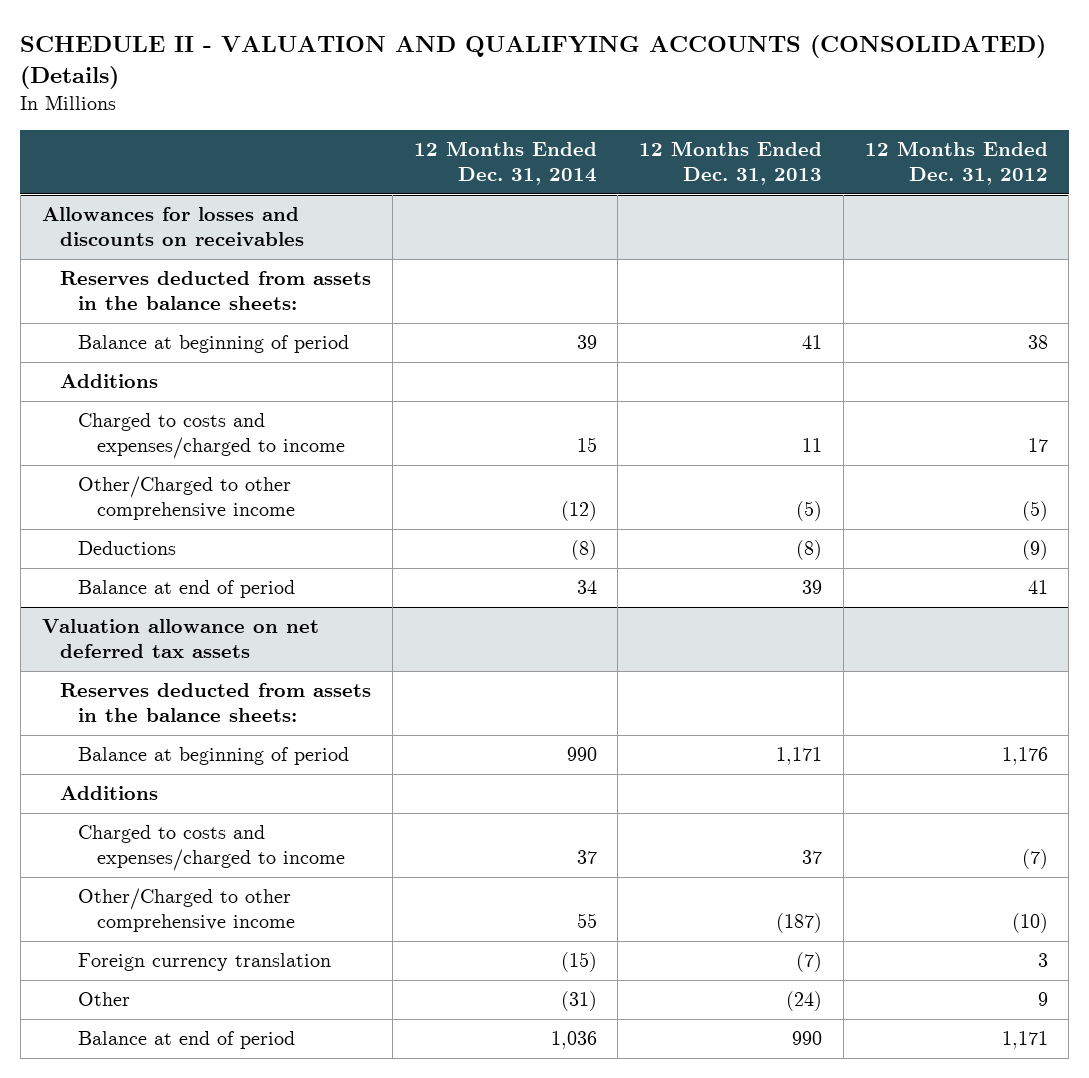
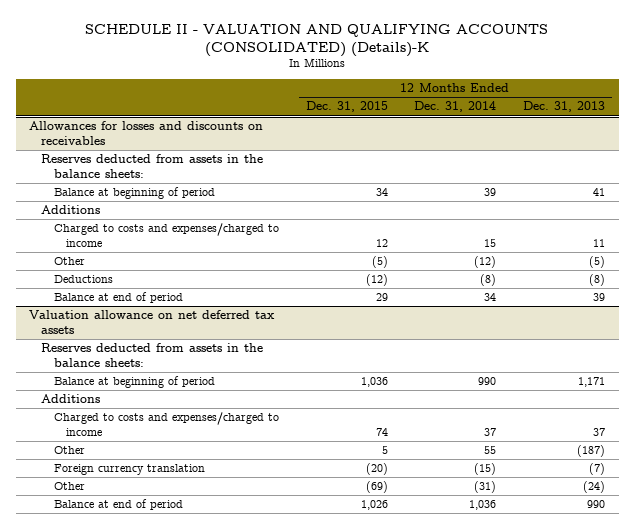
[20,34,1047,89] SCHEDULE II - VALUATION AND QUALIFYING ACCOUNTS (CONSOLIDATED) (Details) -> [85,23,549,57] SCHEDULE II - VALUATION AND QUALIFYING ACCOUNTS (CONSOLIDATED) (Details)-K
[864,141,1048,186] 12 Months Ended Dec. 31, 2012 -> none
none -> [305,101,388,113] Dec. 31, 2015
[78,476,295,521] Other/Charged to other comprehensive income -> [53,257,85,266] Other
[78,888,295,933] Other/Charged to other comprehensive income -> [53,446,85,455] Other

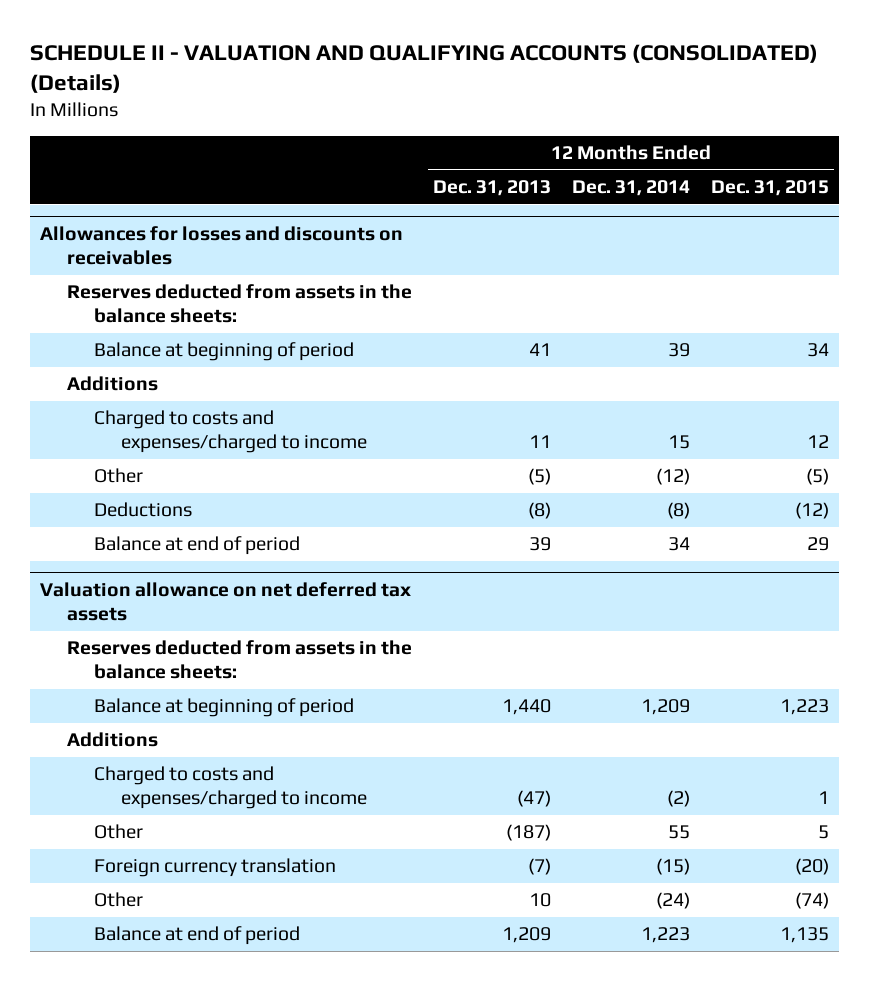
[85,23,549,57] SCHEDULE II - VALUATION AND QUALIFYING ACCOUNTS (CONSOLIDATED) (Details)-K -> [29,43,818,93] SCHEDULE II - VALUATION AND QUALIFYING ACCOUNTS (CONSOLIDATED) (Details)
[360,377,388,388] 1,036 -> [779,699,829,716] 1,223
[478,377,497,386] 990 -> [640,699,690,716] 1,209
[578,377,606,388] 1,171 -> [501,699,551,716] 1,440
[375,428,388,437] 74 -> [817,791,829,805] 1
[484,428,497,437] 37 -> [666,790,690,808] (2)
[593,428,606,437] 37 -> [516,790,551,808] (47)
[365,481,388,494] (69) -> [794,892,829,910] (74)
[474,481,497,494] (31) -> [655,892,690,910] (24)
[583,481,606,494] (24) -> [528,893,551,908] 10
[360,500,388,511] 1,026 -> [779,927,829,944] 1,135
[469,500,497,511] 1,036 -> [640,927,690,944] 1,223
[587,500,606,509] 990 -> [501,927,551,944] 1,209

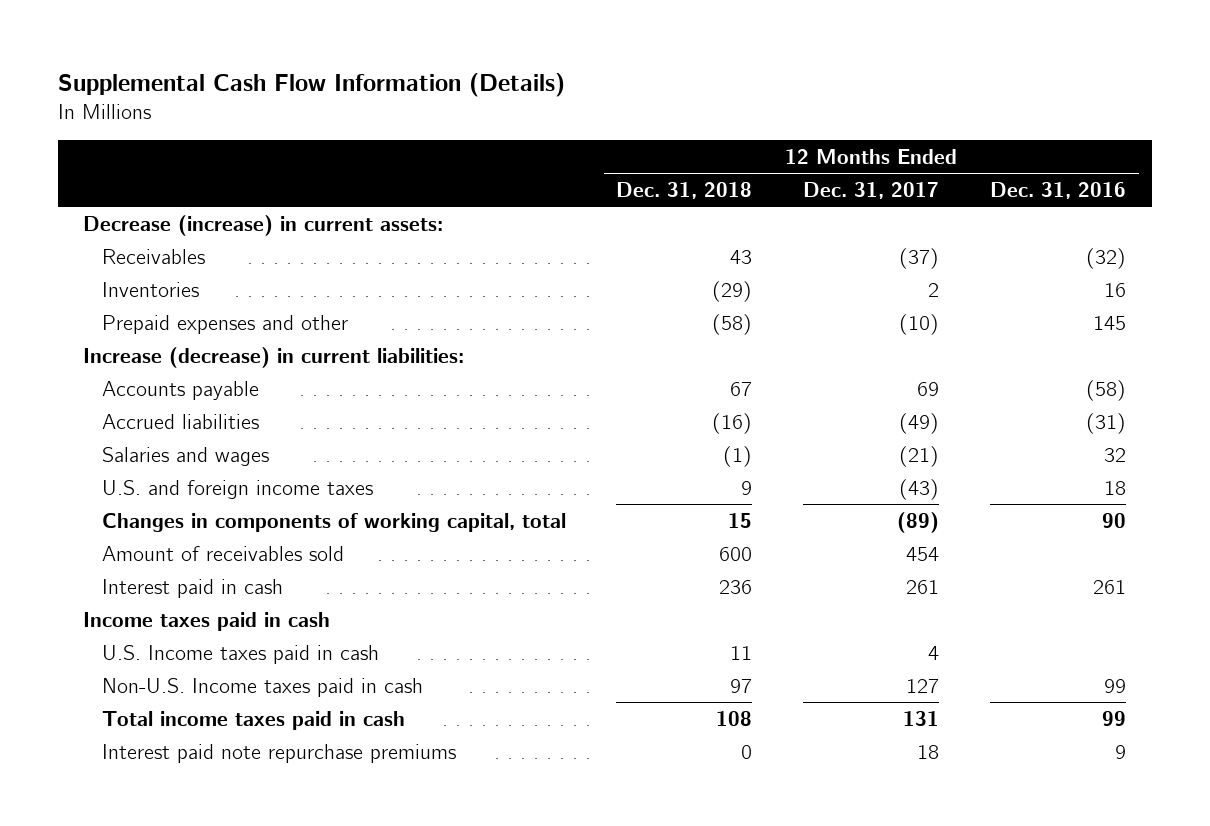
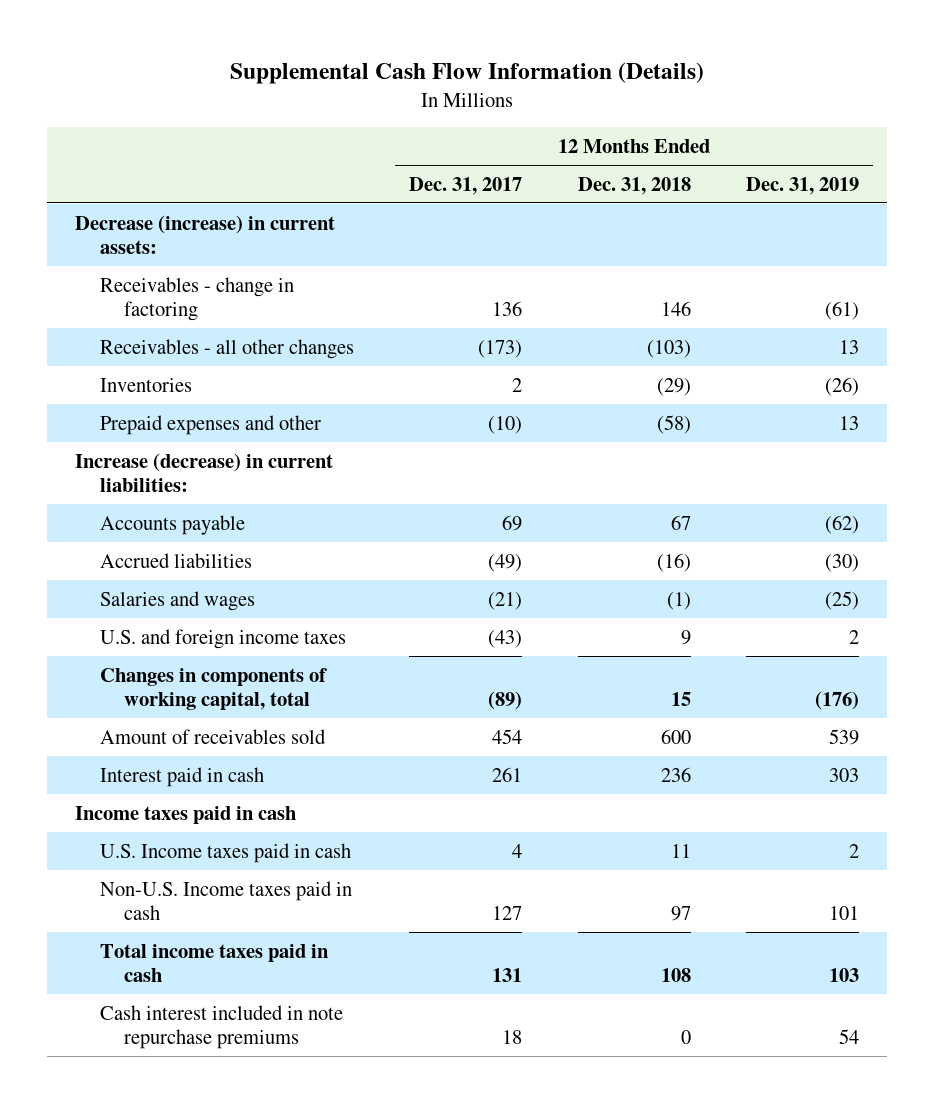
[990,181,1127,199] Dec. 31, 2016 -> none
none -> [746,176,860,195] Dec. 31, 2019
none -> [99,276,294,322] Receivables - change in factoring
[101,248,205,264] Receivables -> [99,338,354,359] Receivables - all other changes
[730,249,753,264] 43 -> [646,339,691,358] (103)
[899,247,940,269] (37) -> [478,339,523,358] (173)
[101,743,456,763] Interest paid note repurchase premiums -> [99,1004,343,1050] Cash interest included in note repurchase premiums

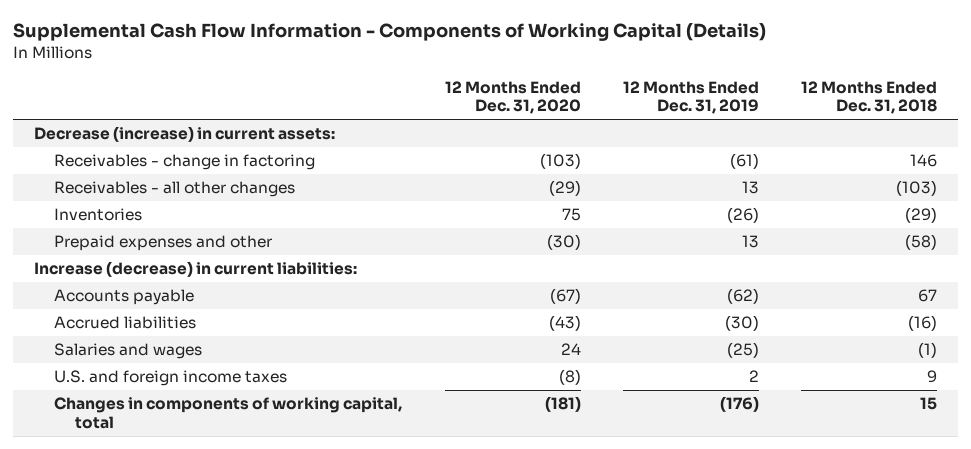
[230,62,705,85] Supplemental Cash Flow Information (Details) -> [12,22,766,41] Supplemental Cash Flow Information - Components of Working Capital (Details)
[409,176,523,195] Dec. 31, 2017 -> none
none -> [444,80,581,115] 12 Months Ended Dec. 31, 2020
[99,728,326,744] Amount of receivables sold -> none
[99,766,264,787] Interest paid in cash -> none
[75,805,297,824] Income taxes paid in cash -> none
[99,842,351,863] U.S. Income taxes paid in cash -> none
[99,880,352,921] Non-U.S. Income taxes paid in cash -> none
[99,943,329,983] Total income taxes paid in cash -> none
[99,1004,343,1050] Cash interest included in note repurchase premiums -> none

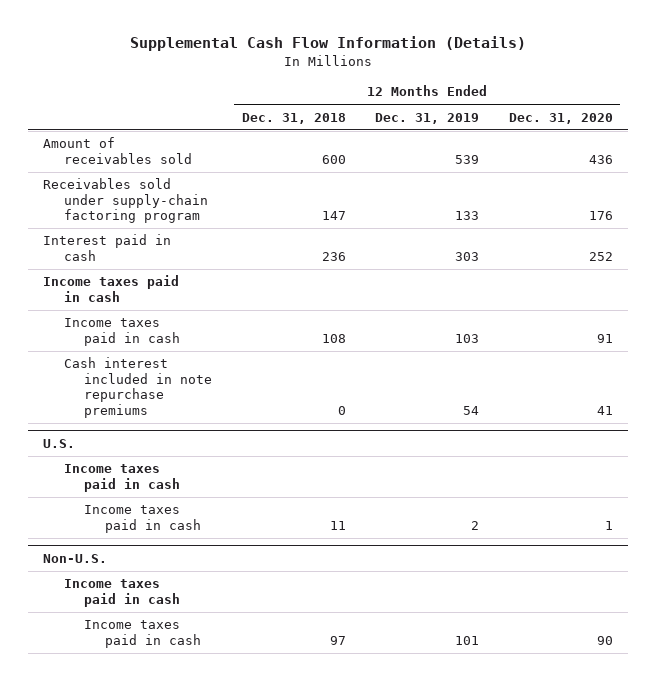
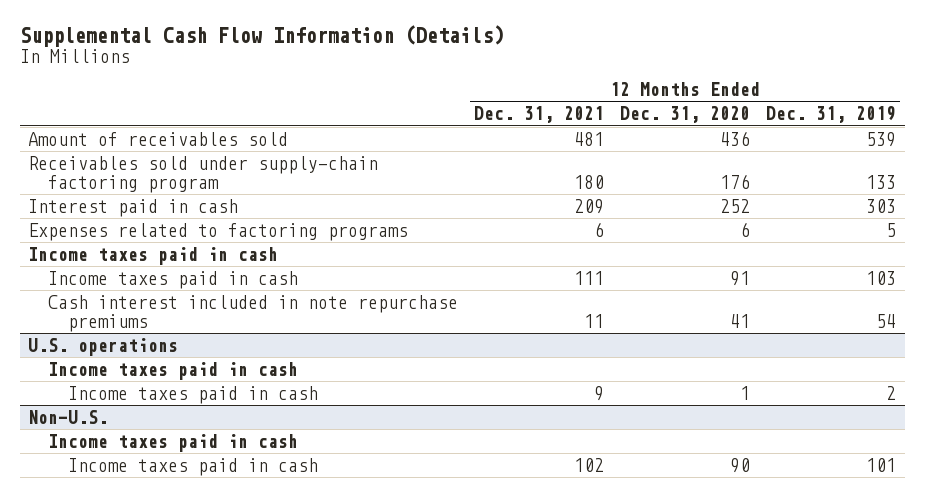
[241,112,346,124] Dec. 31, 2018 -> none
none -> [474,106,605,124] Dec. 31, 2021
none -> [28,222,409,241] Expenses related to factoring programs
[43,439,76,449] U.S. -> [28,337,179,356] U.S. operations

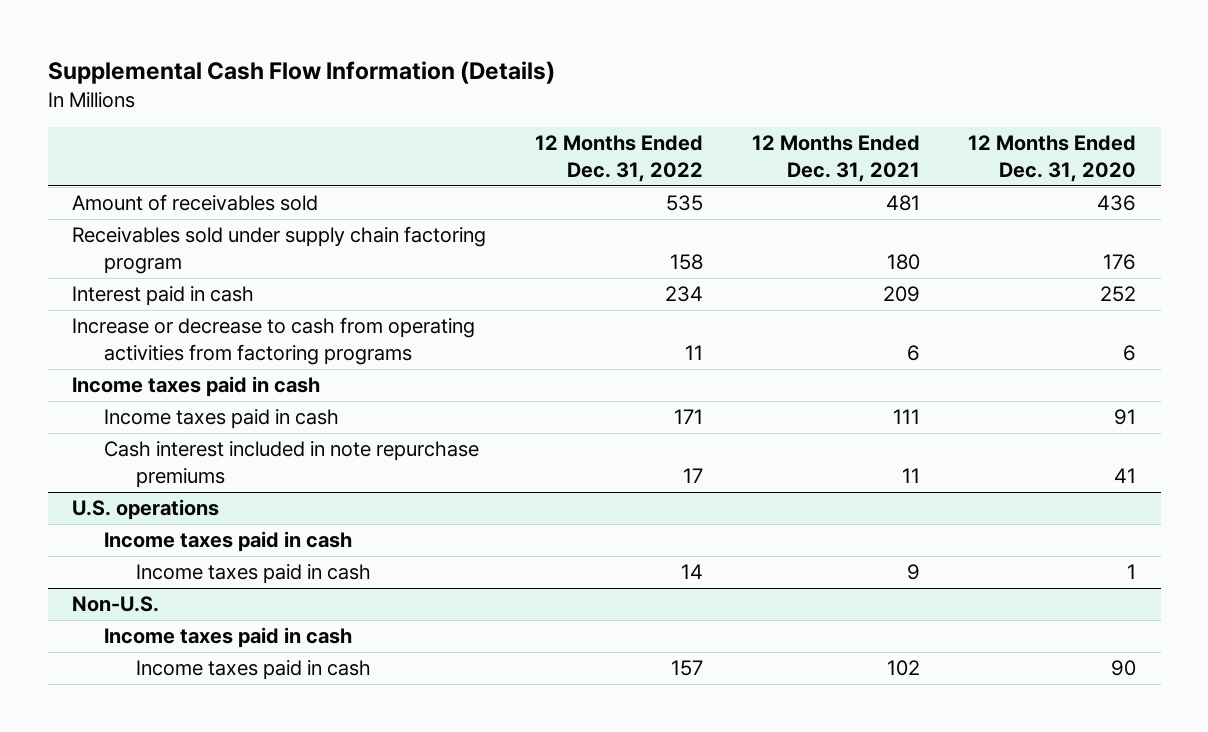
[766,106,897,124] Dec. 31, 2019 -> none
none -> [534,135,703,182] 12 Months Ended Dec. 31, 2022
[28,155,379,193] Receivables sold under supply-chain factoring program -> [72,226,487,274] Receivables sold under supply chain factoring program
[28,222,409,241] Expenses related to factoring programs -> [72,317,476,365] Increase or decrease to cash from operating activities from factoring programs

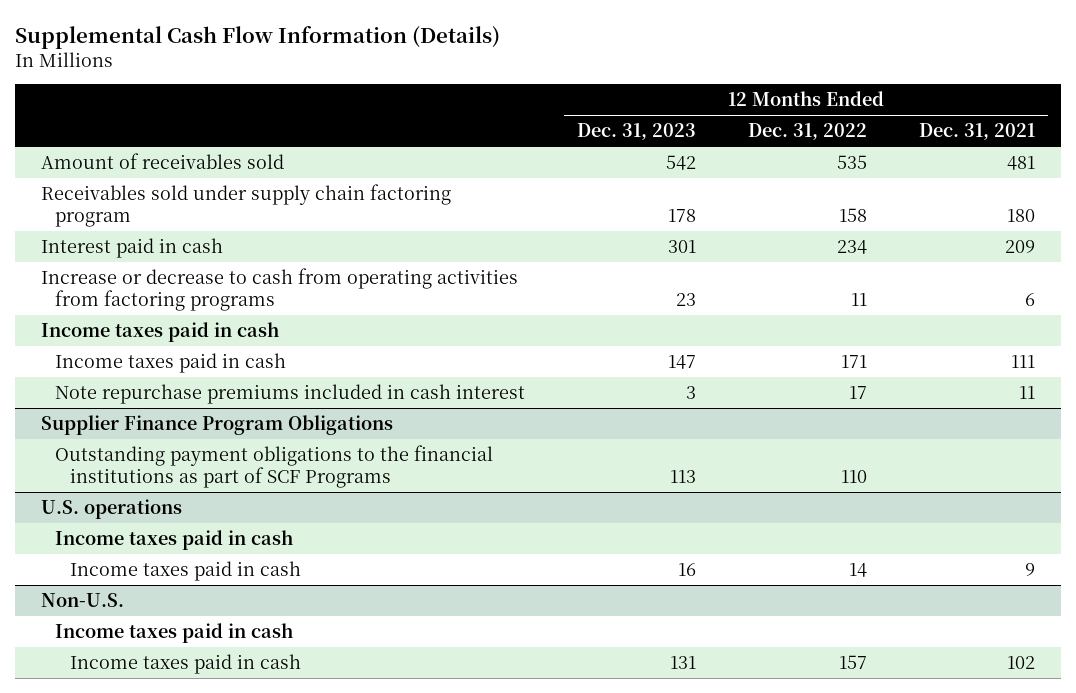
[968,135,1137,182] 12 Months Ended Dec. 31, 2020 -> none
none -> [577,123,697,141] Dec. 31, 2023
[103,441,479,488] Cash interest included in note repurchase premiums -> [55,383,526,404] Note repurchase premiums included in cash interest
none -> [40,414,393,435] Supplier Finance Program Obligations
none -> [55,444,494,489] Outstanding payment obligations to the financial institutions as part of SCF Programs

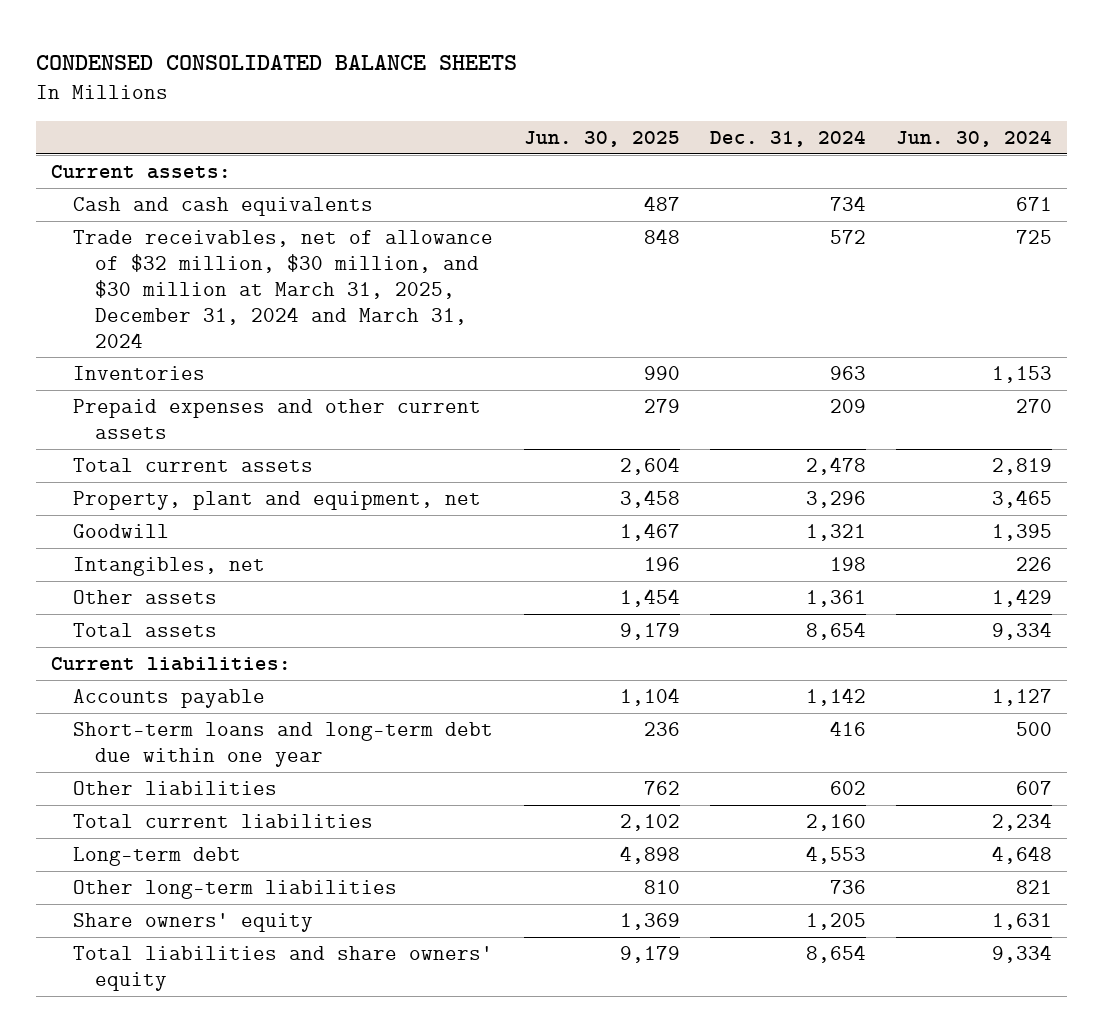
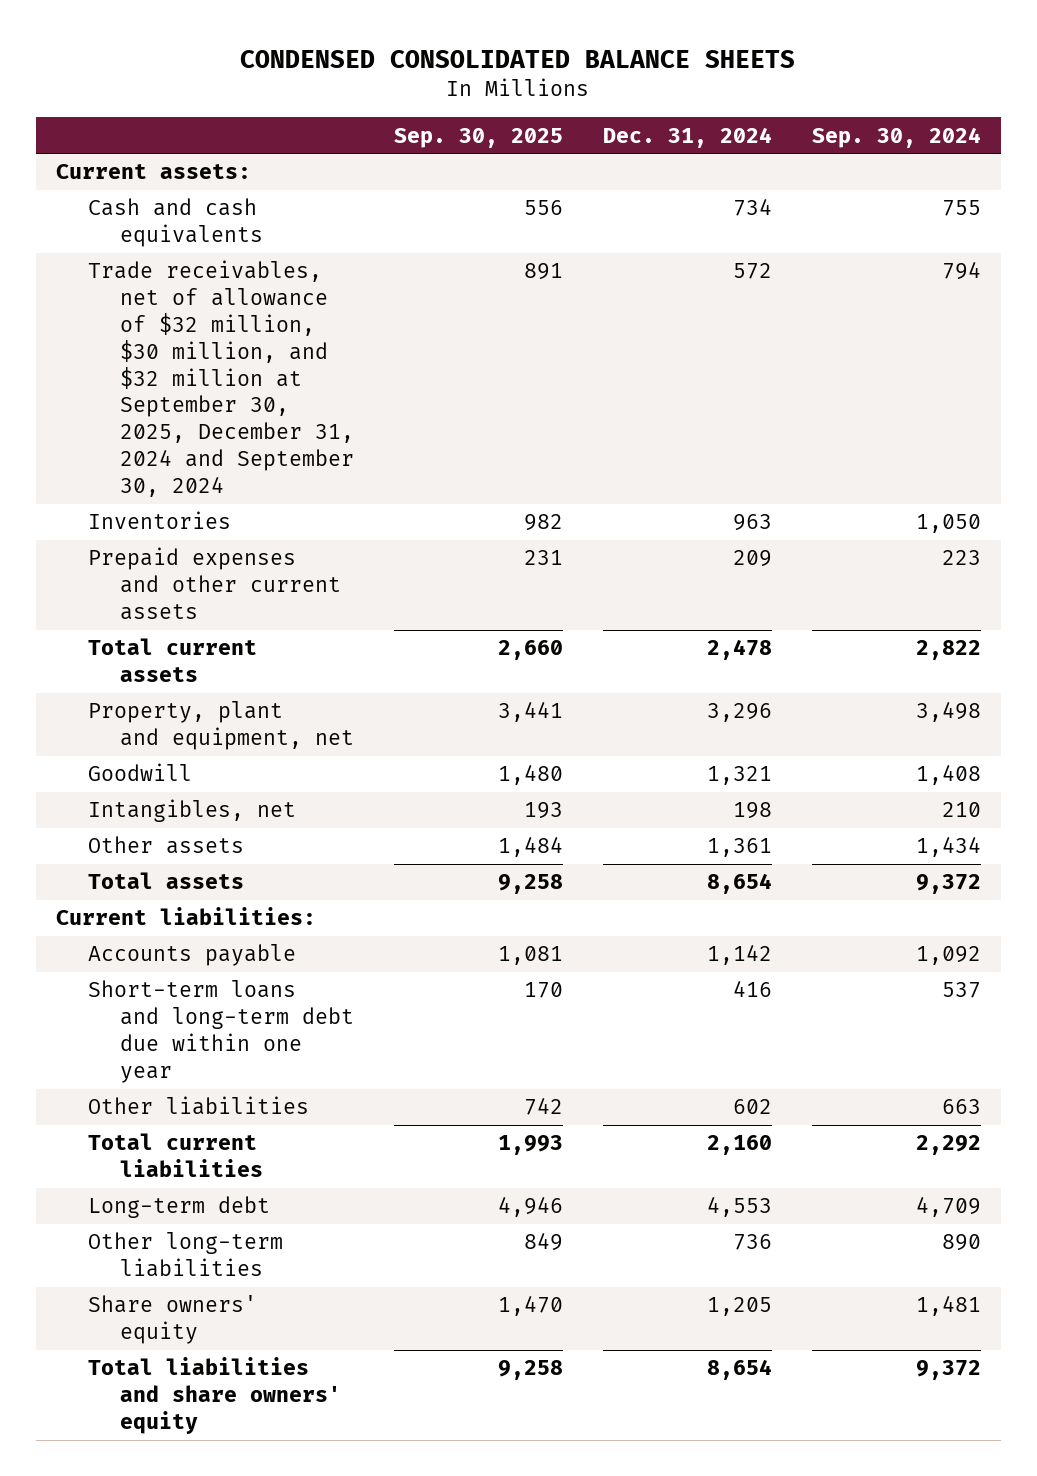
[523,130,680,147] Jun. 30, 2025 -> none
[896,129,1053,147] Jun. 30, 2024 -> none
none -> [394,127,564,148] Sep. 30, 2025
none -> [811,126,981,148] Sep. 30, 2024
[73,229,494,348] Trade receivables, net of allowance of $32 million, $30 million, and $30 million at March 31, 2025, December 31, 2024 and March 31, 2024 -> [88,260,355,497] Trade receivables, net of allowance of $32 million, $30 million, and $32 million at September 30, 2025, December 31, 2024 and September 30, 2024

